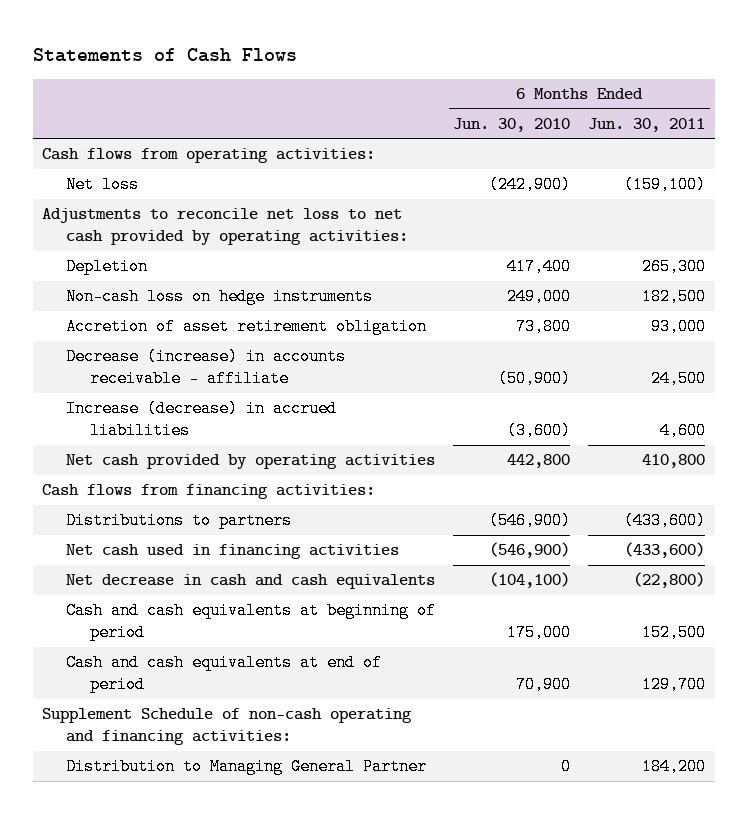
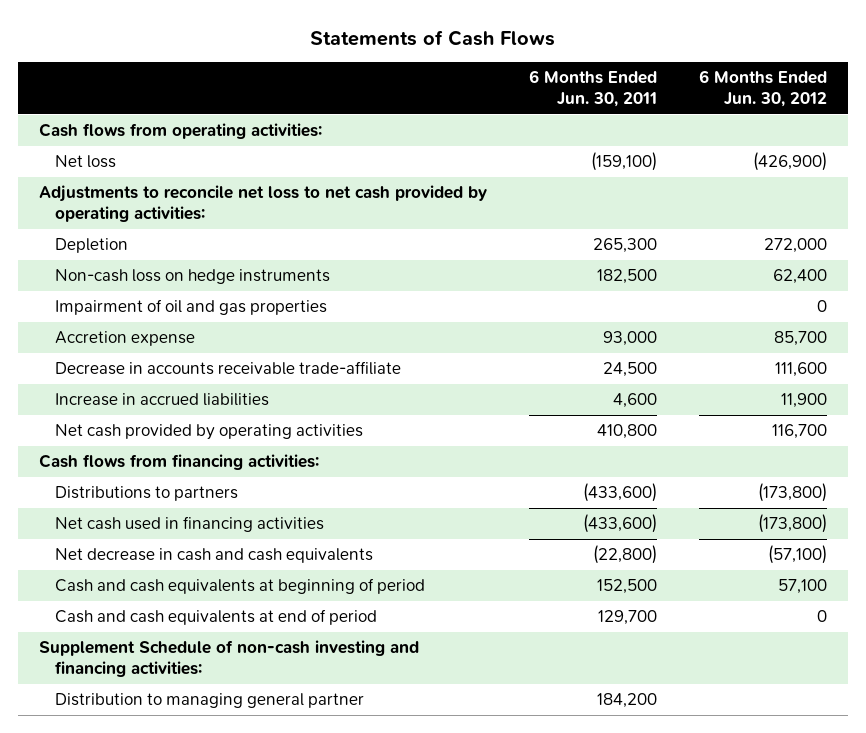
[453,118,571,133] Jun. 30, 2010 -> none
none -> [698,70,827,107] 6 Months Ended Jun. 30, 2012
none -> [54,299,327,316] Impairment of oil and gas properties
[66,318,428,336] Accretion of asset retirement obligation -> [54,331,195,347] Accretion expense
[66,348,347,388] Decrease (increase) in accounts receivable - affiliate -> [54,361,401,376] Decrease in accounts receivable trade-affiliate
[66,400,338,440] Increase (decrease) in accrued liabilities -> [54,393,269,407] Increase in accrued liabilities
[42,708,413,746] Supplement Schedule of non-cash operating and financing activities: -> [38,640,419,678] Supplement Schedule of non-cash investing and financing activities:
[66,758,428,776] Distribution to Managing General Partner -> [54,693,364,709] Distribution to managing general partner

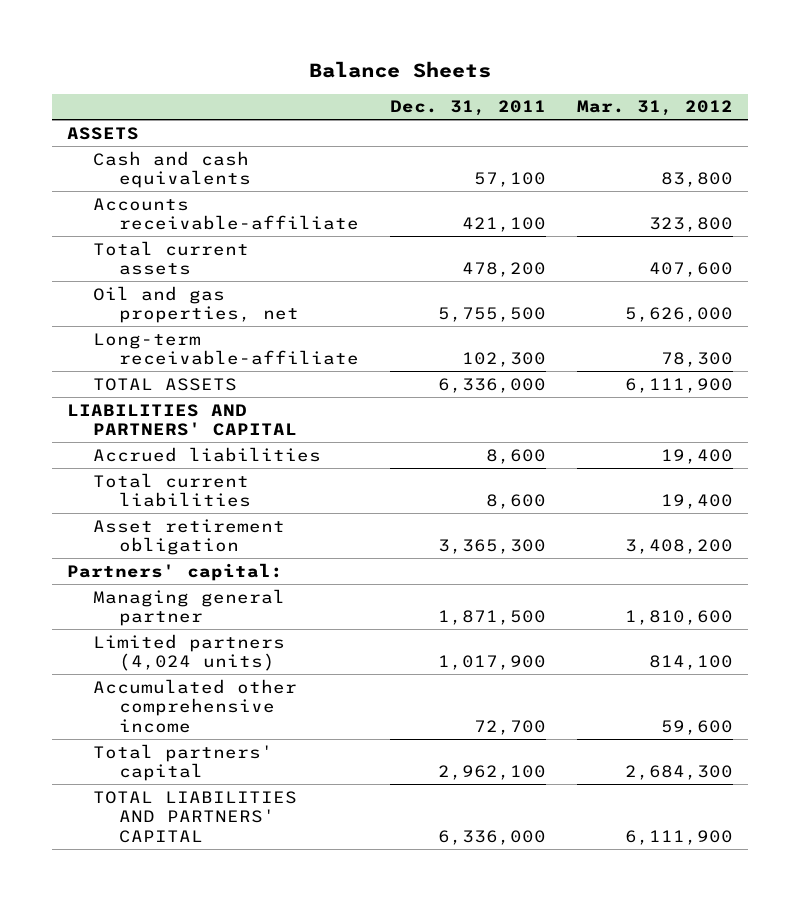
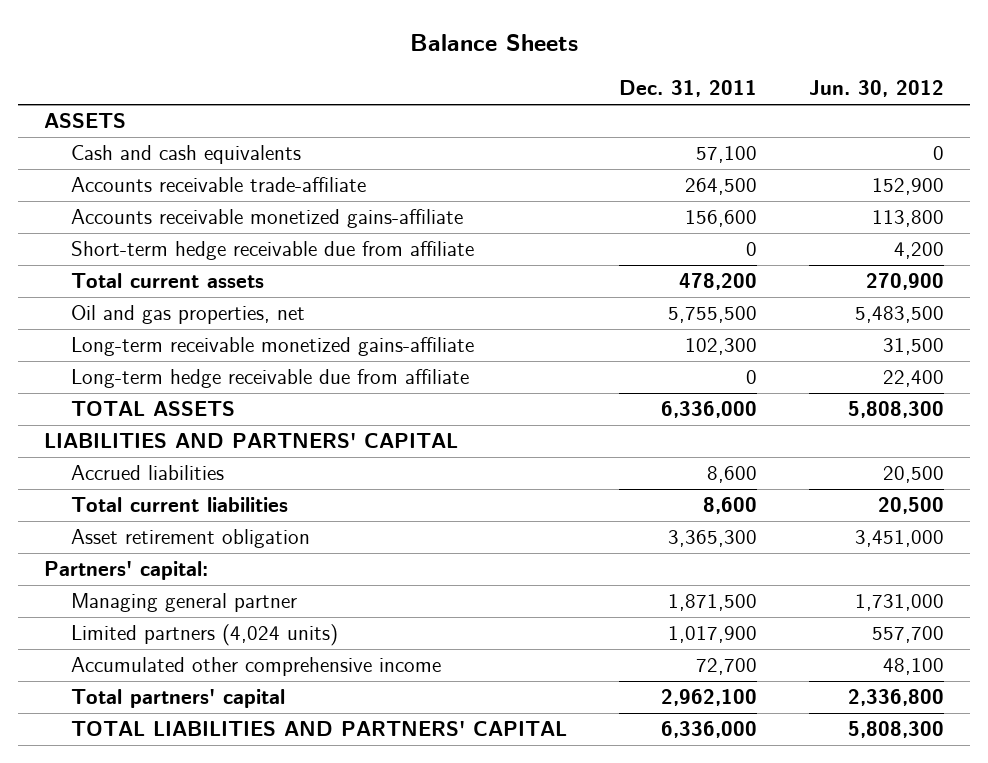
[576,100,733,117] Mar. 31, 2012 -> none
none -> [808,80,944,98] Jun. 30, 2012
[93,197,360,231] Accounts receivable-affiliate -> [70,177,366,193] Accounts receivable trade-affiliate
[462,217,547,233] 421,100 -> [684,178,757,196] 264,500
none -> [70,209,463,229] Accounts receivable monetized gains-affiliate
none -> [70,241,474,261] Short-term hedge receivable due from affiliate
[93,332,360,366] Long-term receivable-affiliate -> [70,337,474,357] Long-term receivable monetized gains-affiliate
none -> [70,369,469,389] Long-term hedge receivable due from affiliate

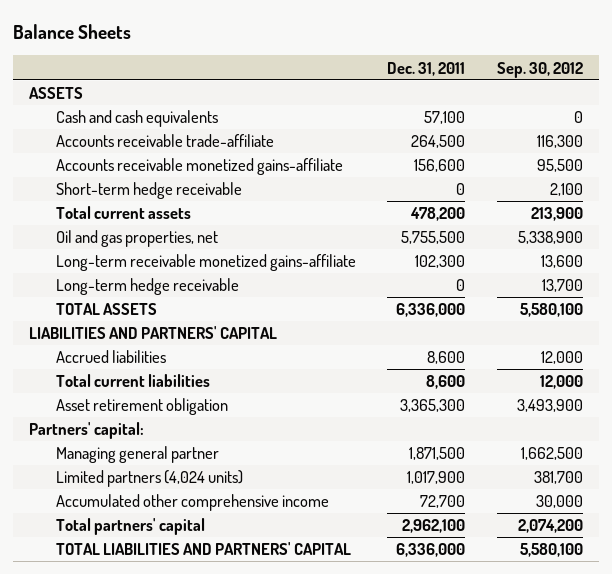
[808,80,944,98] Jun. 30, 2012 -> none
none -> [497,61,584,78] Sep. 30, 2012
[70,241,474,261] Short-term hedge receivable due from affiliate -> [55,182,242,200] Short-term hedge receivable
[70,369,469,389] Long-term hedge receivable due from affiliate -> [55,278,239,296] Long-term hedge receivable

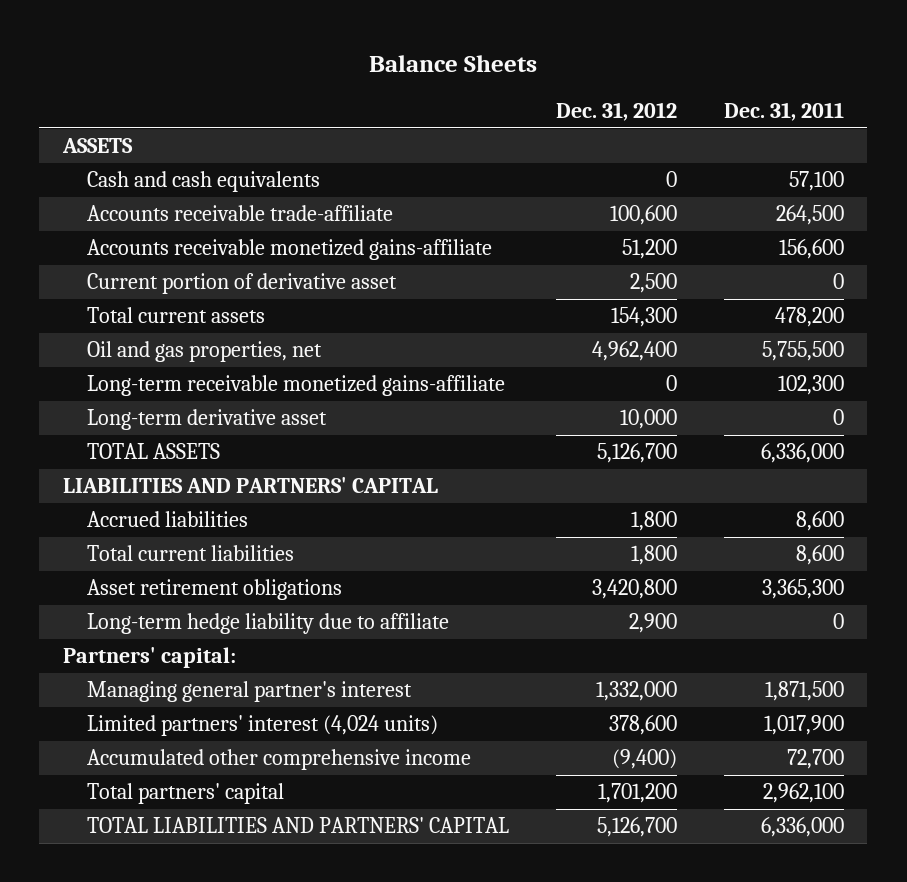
[497,61,584,78] Sep. 30, 2012 -> none
none -> [556,101,678,121] Dec. 31, 2012
[55,182,242,200] Short-term hedge receivable -> [87,273,398,295] Current portion of derivative asset
[55,278,239,296] Long-term hedge receivable -> [87,409,328,431] Long-term derivative asset
[55,398,228,416] Asset retirement obligation -> [87,579,343,601] Asset retirement obligations
none -> [87,613,450,635] Long-term hedge liability due to affiliate
[55,446,219,464] Managing general partner -> [87,681,413,703] Managing general partner's interest
[55,470,243,488] Limited partners (4,024 units) -> [87,715,439,737] Limited partners' interest (4,024 units)

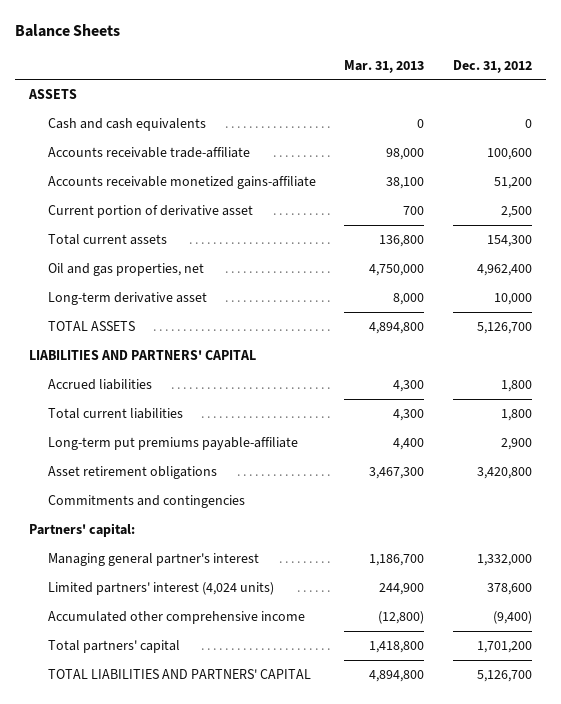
[723,101,844,121] Dec. 31, 2011 -> none
none -> [344,59,425,73] Mar. 31, 2013
[87,375,506,397] Long-term receivable monetized gains-affiliate -> none
none -> [47,437,298,451] Long-term put premiums payable-affiliate
[87,613,450,635] Long-term hedge liability due to affiliate -> none
none -> [47,495,245,509] Commitments and contingencies

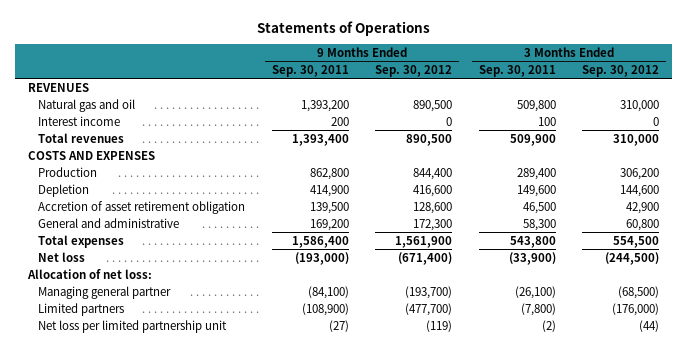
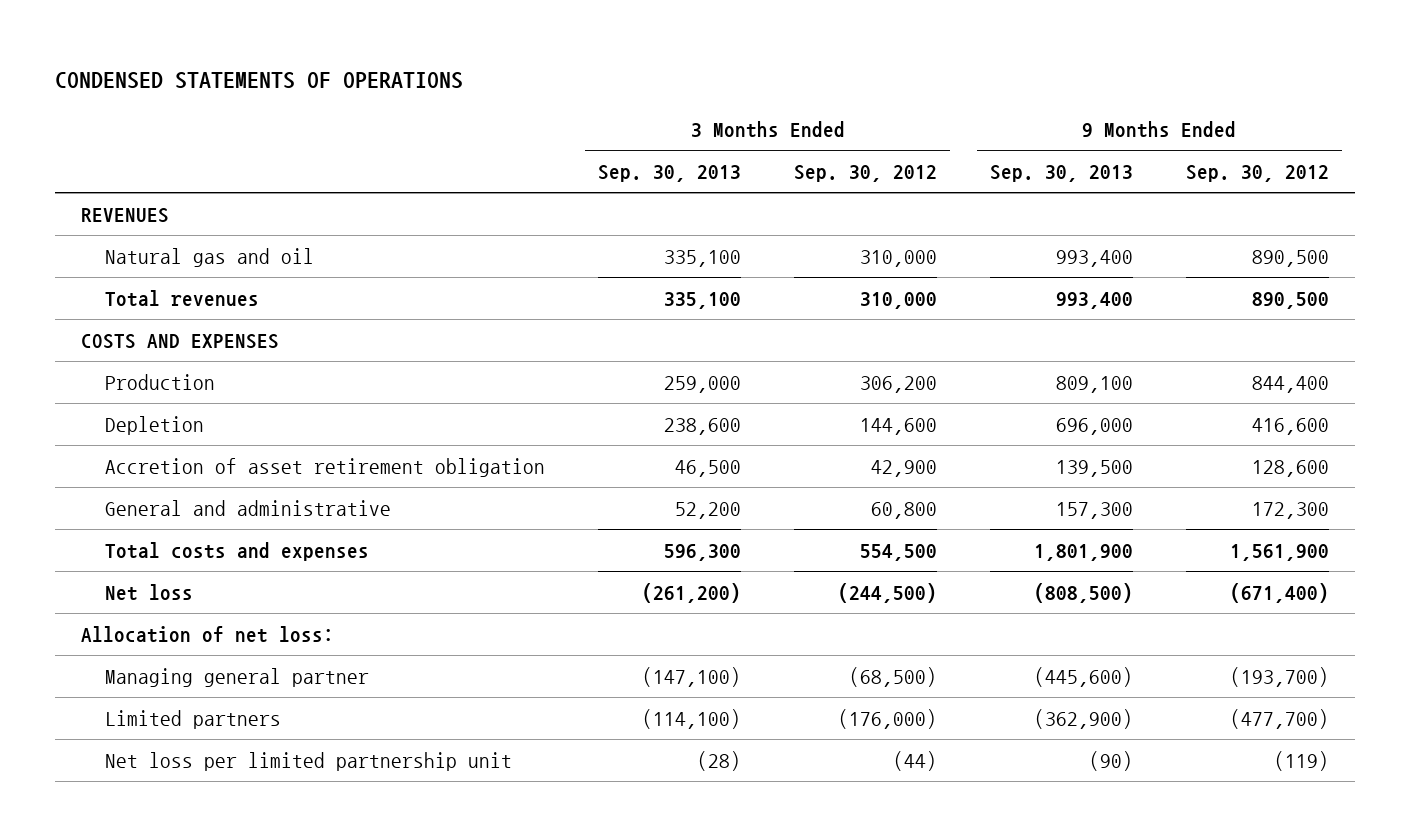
[256,20,430,36] Statements of Operations -> [54,72,463,90] CONDENSED STATEMENTS OF OPERATIONS
[271,65,349,78] Sep. 30, 2011 -> none
[478,65,556,78] Sep. 30, 2011 -> none
none -> [598,165,742,183] Sep. 30, 2013
none -> [989,165,1133,183] Sep. 30, 2013
[38,115,121,126] Interest income -> none
[38,234,125,248] Total expenses -> [105,541,370,561] Total costs and expenses

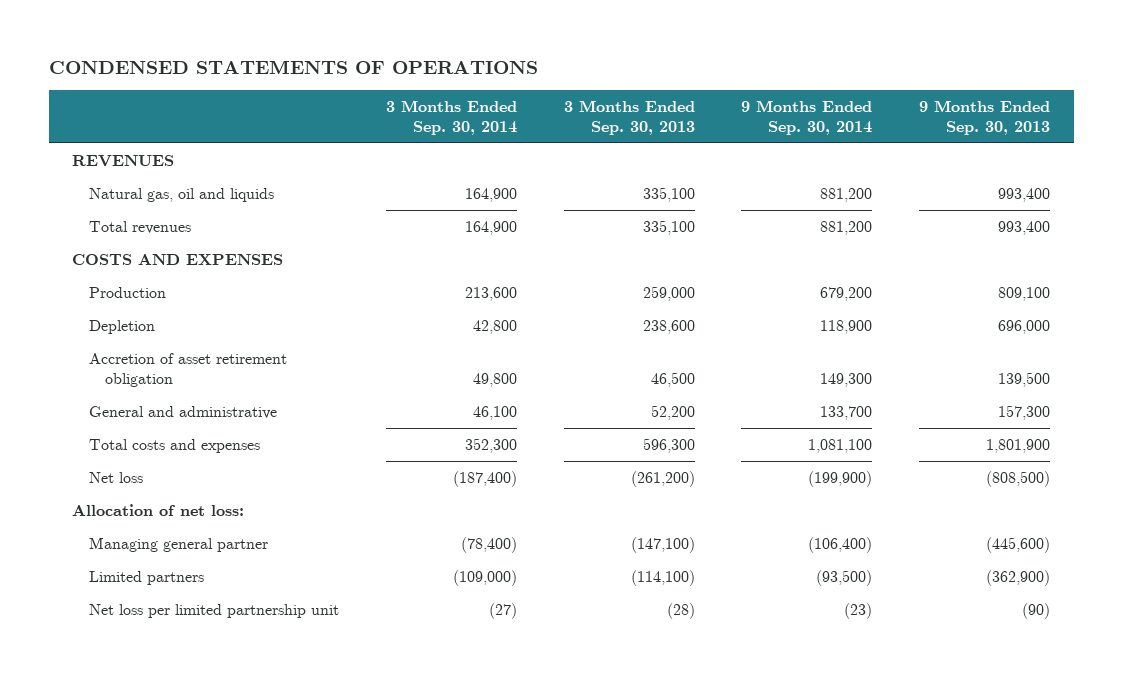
[793,165,937,183] Sep. 30, 2012 -> none
[1185,165,1329,183] Sep. 30, 2012 -> none
none -> [385,99,517,135] 3 Months Ended Sep. 30, 2014
none -> [741,99,873,135] 9 Months Ended Sep. 30, 2014
[105,247,315,267] Natural gas and oil -> [88,187,274,202] Natural gas, oil and liquids

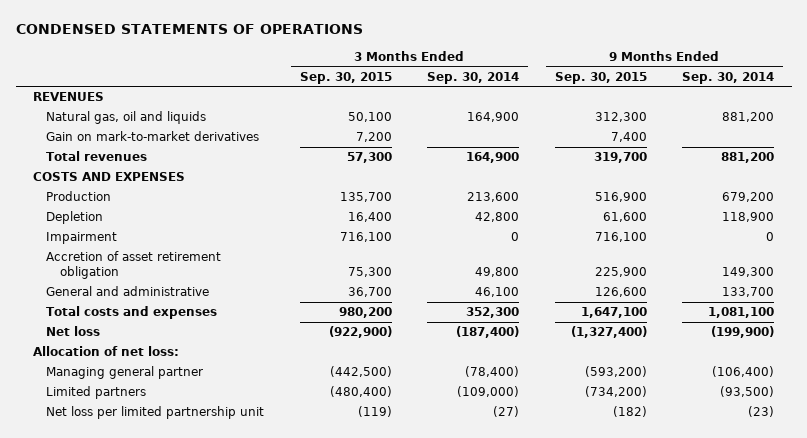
[563,99,695,135] 3 Months Ended Sep. 30, 2013 -> none
[919,99,1051,135] 9 Months Ended Sep. 30, 2013 -> none
none -> [299,71,392,84] Sep. 30, 2015
none -> [554,71,647,84] Sep. 30, 2015
none -> [46,131,260,142] Gain on mark-to-market derivatives
none -> [46,232,118,245] Impairment

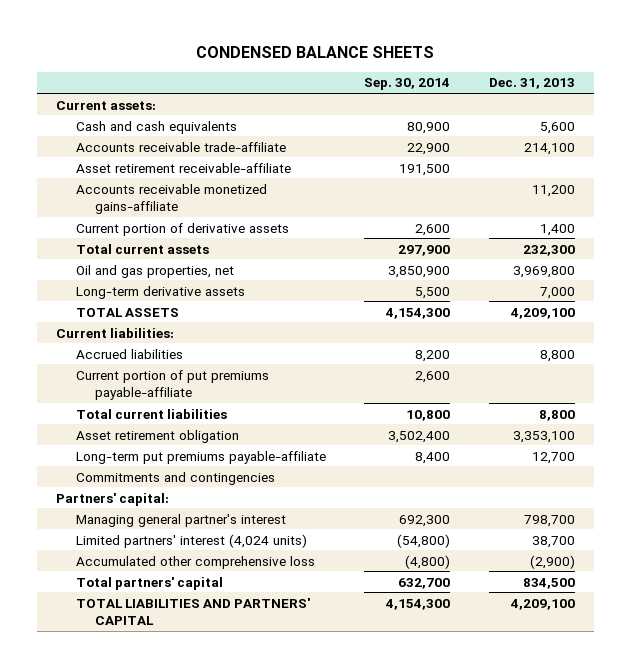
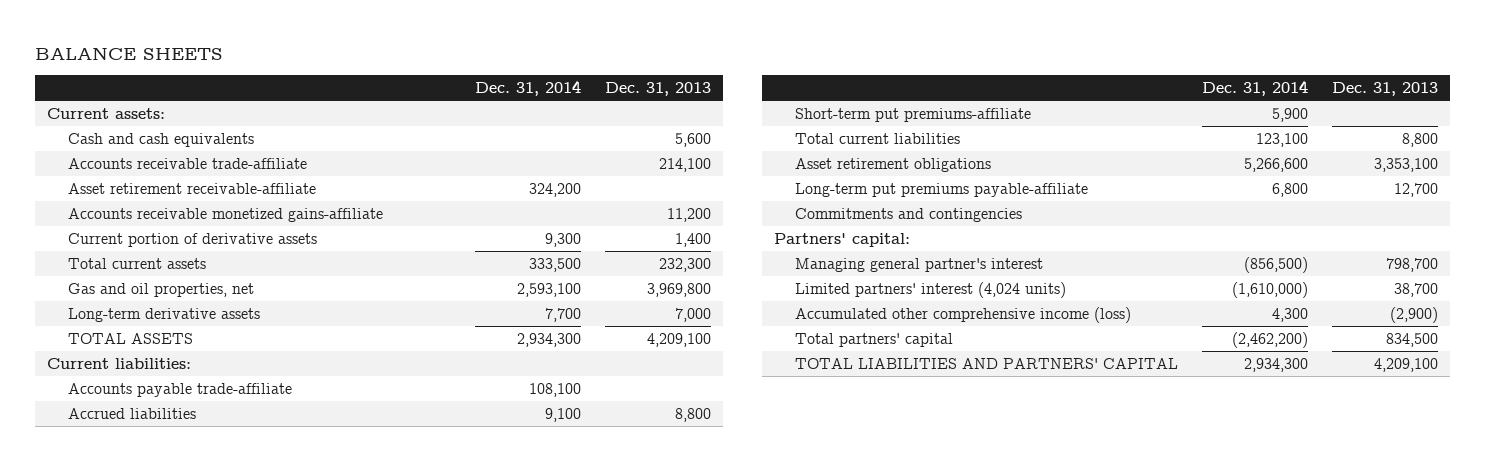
[196,45,435,58] CONDENSED BALANCE SHEETS -> [35,46,224,60] BALANCE SHEETS
[364,78,451,91] Sep. 30, 2014 -> none
none -> [475,80,582,97] Dec. 31, 2014
[75,264,234,278] Oil and gas properties, net -> [68,282,255,297] Gas and oil properties, net
none -> [68,382,293,397] Accounts payable trade-affiliate
[75,369,269,401] Current portion of put premiums payable-affiliate -> [795,107,1032,122] Short-term put premiums-affiliate
[75,429,239,443] Asset retirement obligation -> [795,157,992,172] Asset retirement obligations
[75,555,315,569] Accumulated other comprehensive loss -> [795,306,1132,323] Accumulated other comprehensive income (loss)

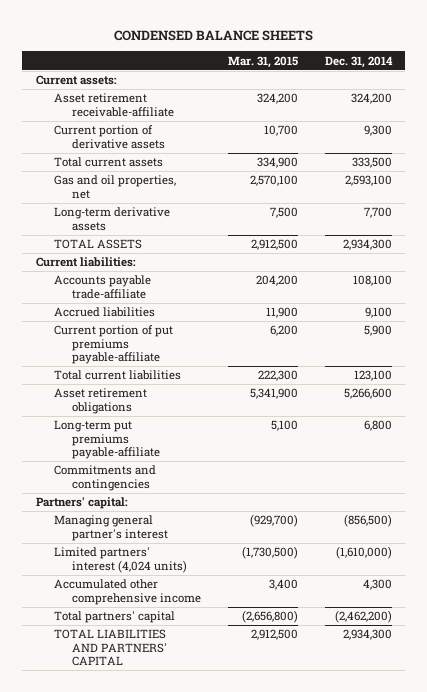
[35,46,224,60] BALANCE SHEETS -> [113,29,313,41] CONDENSED BALANCE SHEETS
[604,82,711,97] Dec. 31, 2013 -> none
none -> [227,55,298,68] Mar. 31, 2015
[68,132,255,147] Cash and cash equivalents -> none
[68,157,308,169] Accounts receivable trade-affiliate -> none
[68,207,384,222] Accounts receivable monetized gains-affiliate -> none
[795,107,1032,122] Short-term put premiums-affiliate -> [53,325,173,365] Current portion of put premiums payable-affiliate
[795,306,1132,323] Accumulated other comprehensive income (loss) -> [53,579,201,605] Accumulated other comprehensive income

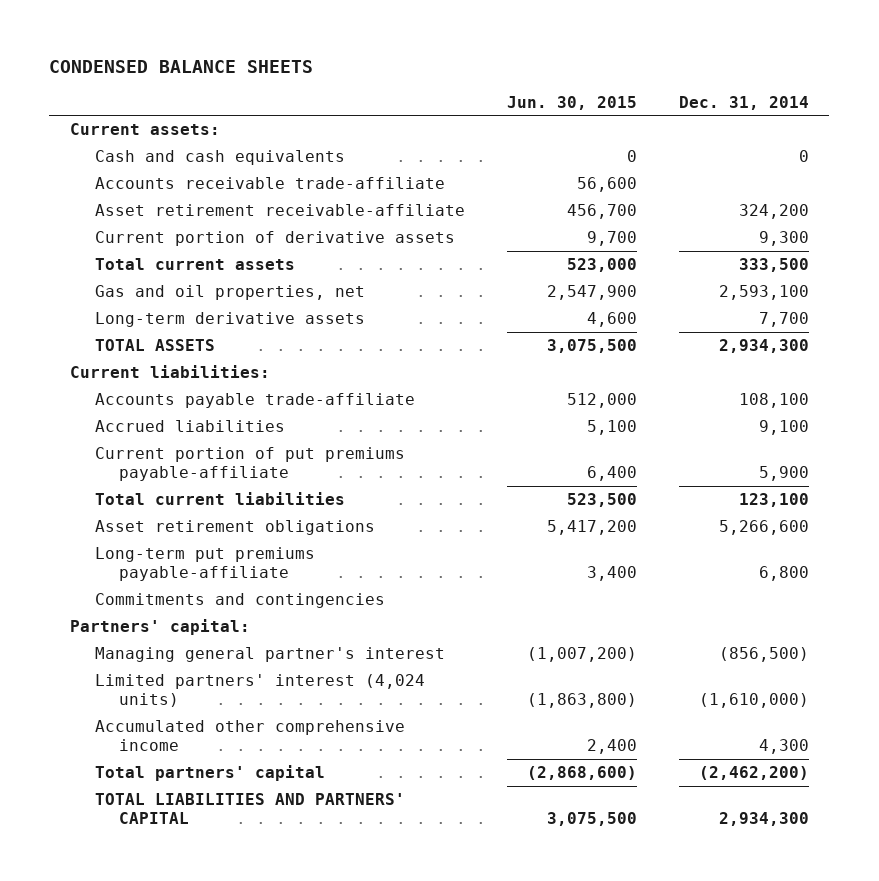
[227,55,298,68] Mar. 31, 2015 -> none
none -> [506,95,637,110] Jun. 30, 2015
none -> [94,149,345,165] Cash and cash equivalents
none -> [94,176,445,189] Accounts receivable trade-affiliate

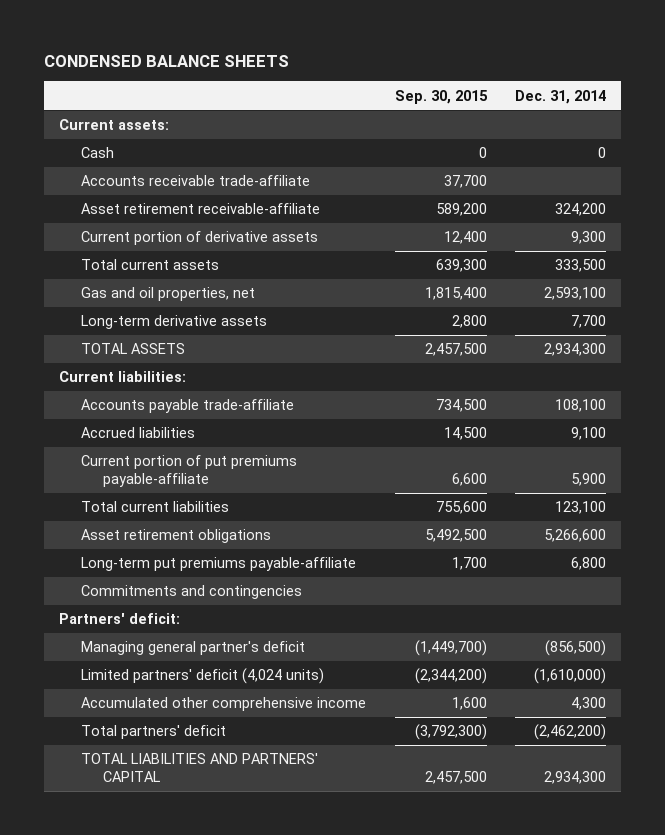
[506,95,637,110] Jun. 30, 2015 -> none
none -> [394,89,488,104] Sep. 30, 2015
[94,149,345,165] Cash and cash equivalents -> [80,147,114,159] Cash
[70,618,251,635] Partners' capital: -> [58,613,180,625] Partners' deficit:
[94,646,445,662] Managing general partner's interest -> [80,641,305,656] Managing general partner's deficit
[94,673,425,707] Limited partners' interest (4,024 units) -> [80,668,324,685] Limited partners' deficit (4,024 units)
[94,764,325,781] Total partners' capital -> [80,725,226,740] Total partners' deficit

